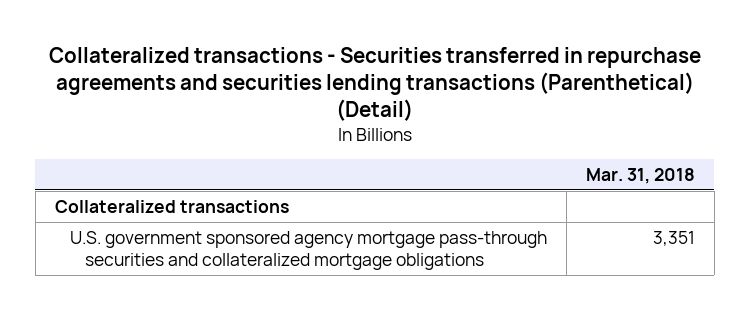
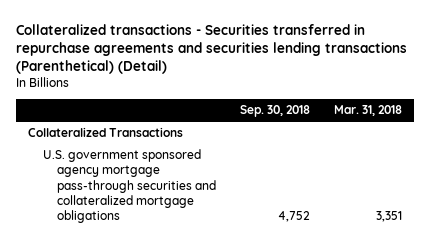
none -> [240,105,311,118] Sep. 30, 2018
[54,199,289,213] Collateralized transactions -> [28,127,184,138] Collateralized Transactions

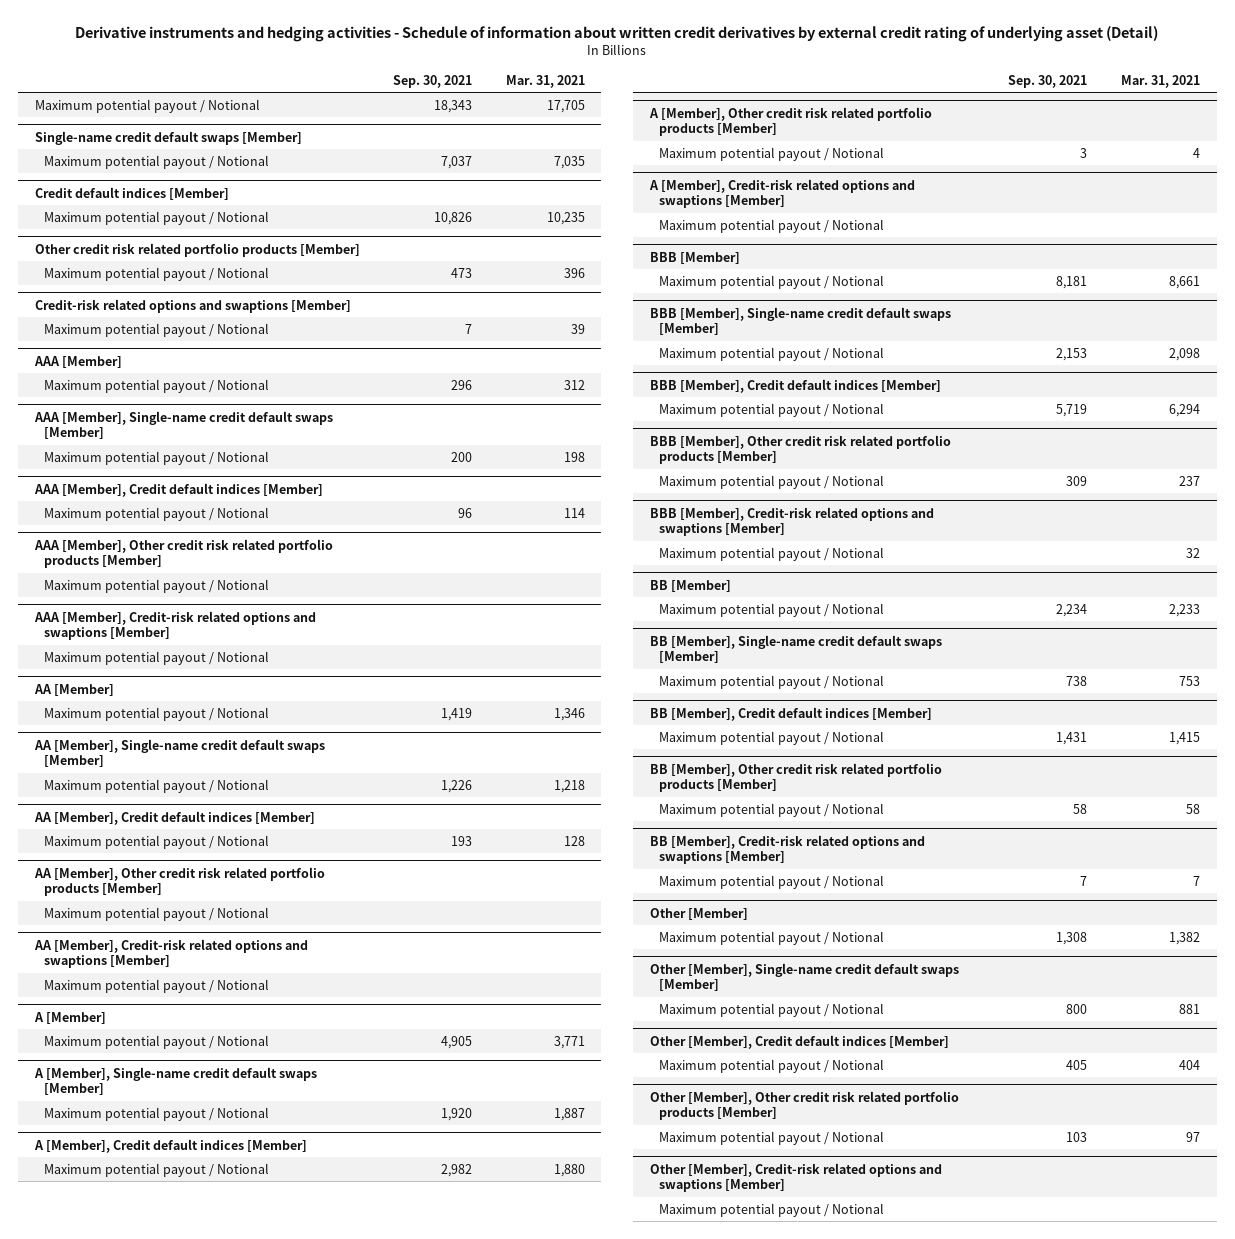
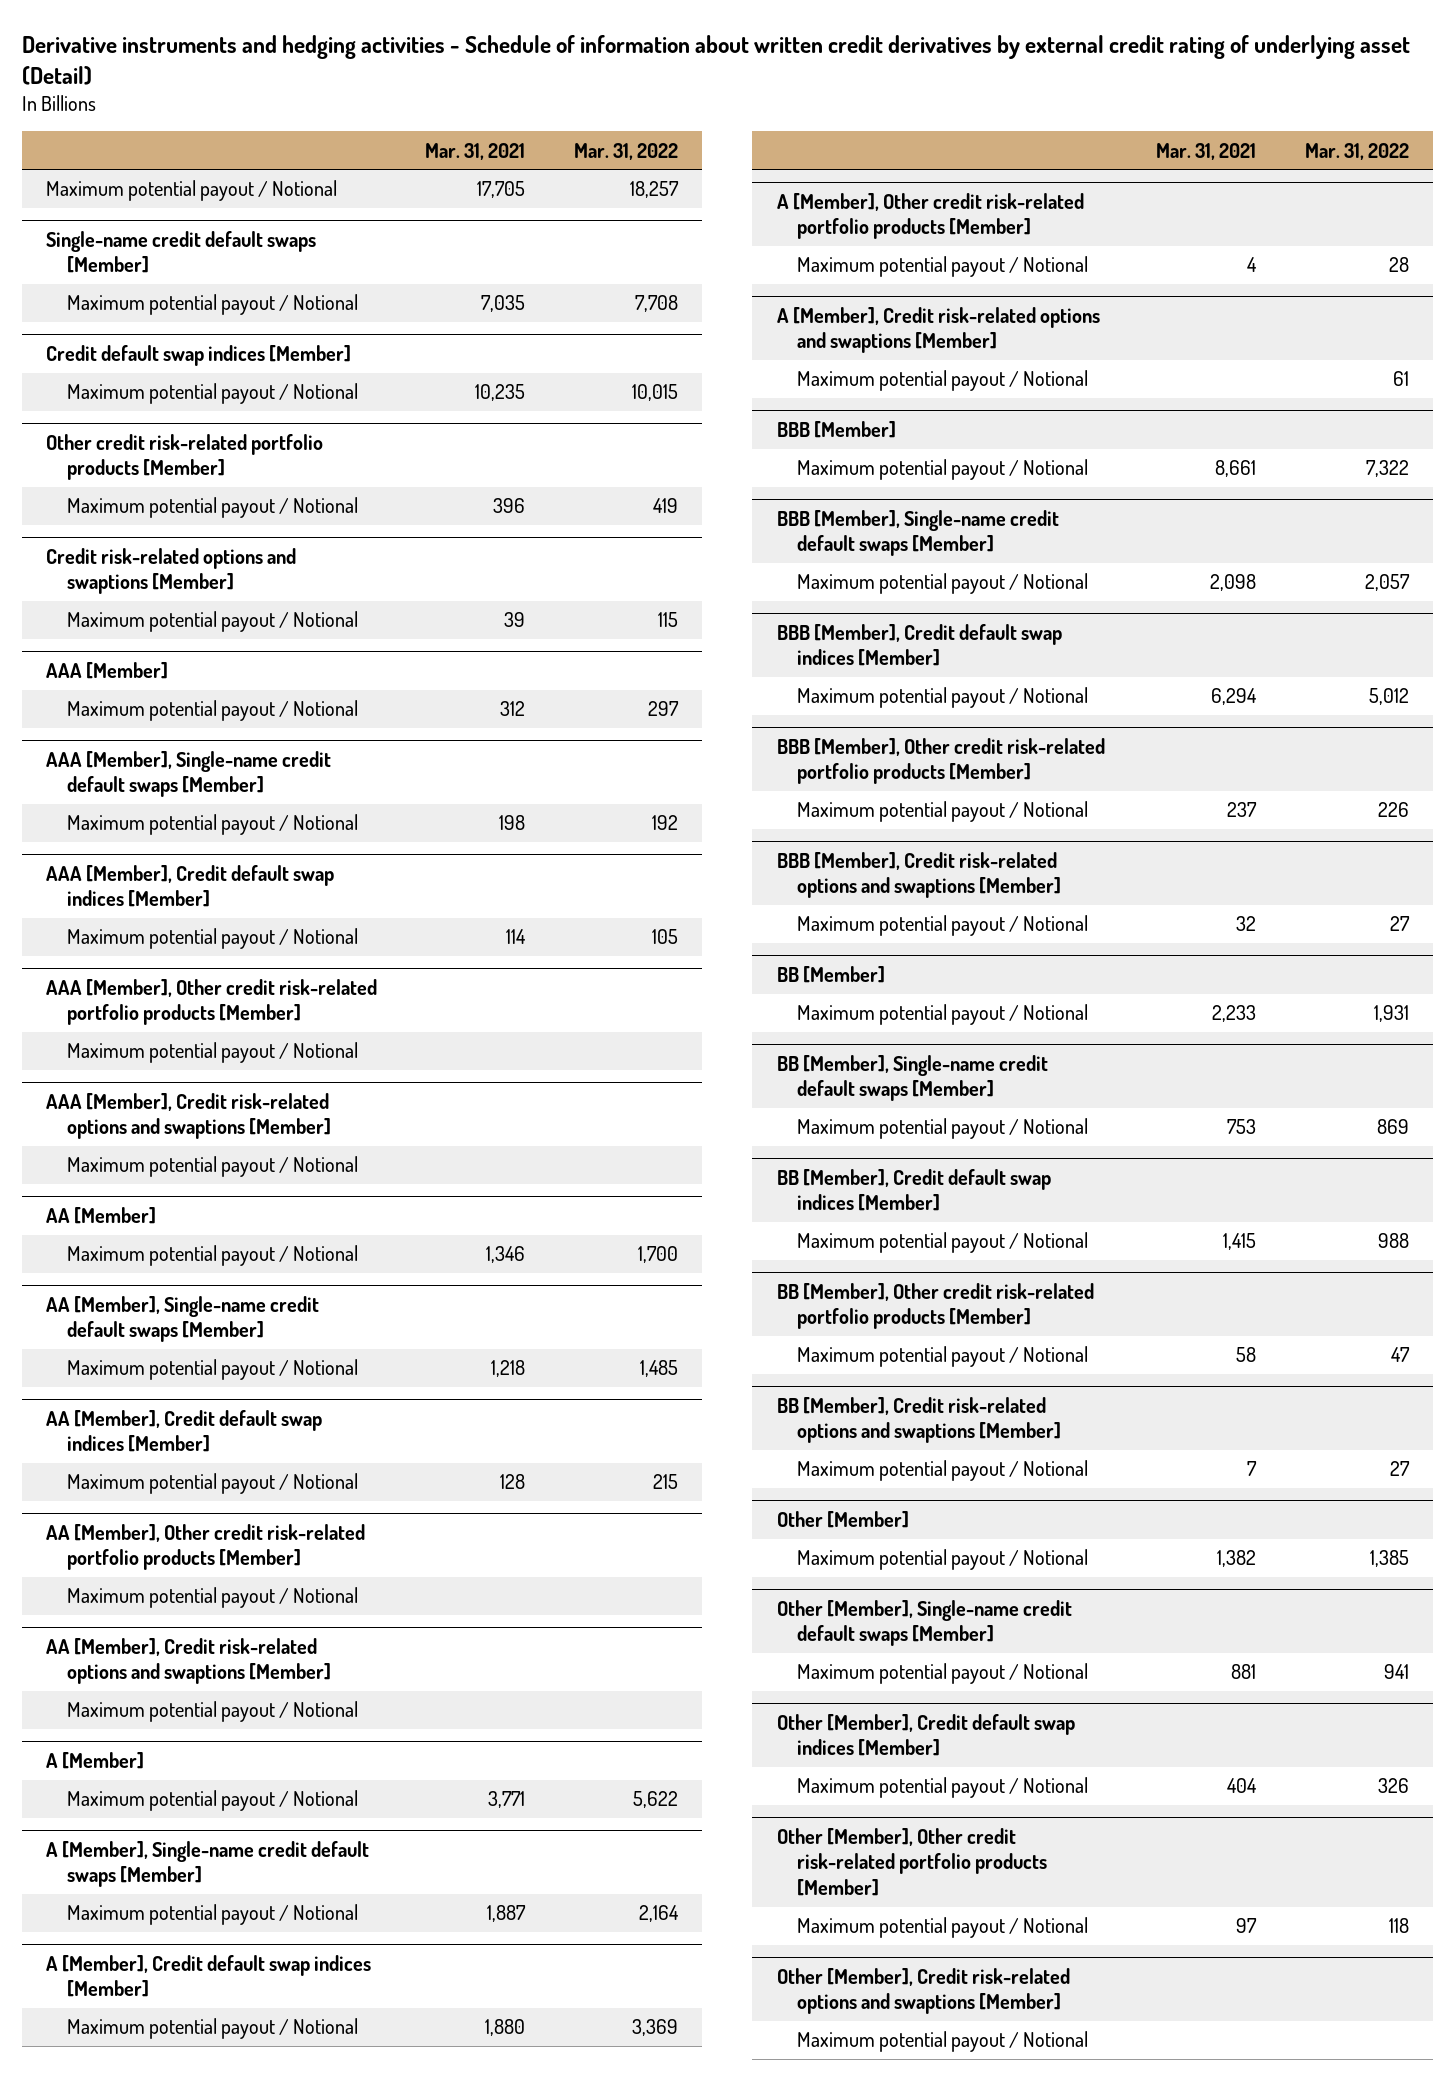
[393,74,473,88] Sep. 30, 2021 -> none
none -> [573,142,678,160] Mar. 31, 2022
[34,186,229,200] Credit default indices [Member] -> [45,345,351,367] Credit default swap indices [Member]
[34,242,360,257] Other credit risk related portfolio products [Member] -> [45,434,323,481] Other credit risk-related portfolio products [Member]
[34,298,351,313] Credit-risk related options and swaptions [Member] -> [45,548,296,595] Credit risk-related options and swaptions [Member]
[33,482,323,497] AAA [Member], Credit default indices [Member] -> [45,865,334,908] AAA [Member], Credit default swap indices [Member]
[33,538,333,569] AAA [Member], Other credit risk related portfolio products [Member] -> [45,979,377,1026] AAA [Member], Other credit risk-related portfolio products [Member]
[33,610,316,641] AAA [Member], Credit-risk related options and swaptions [Member] -> [45,1093,331,1140] AAA [Member], Credit risk-related options and swaptions [Member]
[33,810,315,825] AA [Member], Credit default indices [Member] -> [45,1410,322,1453] AA [Member], Credit default swap indices [Member]
[33,866,325,897] AA [Member], Other credit risk related portfolio products [Member] -> [45,1524,365,1571] AA [Member], Other credit risk-related portfolio products [Member]
[33,938,308,969] AA [Member], Credit-risk related options and swaptions [Member] -> [45,1638,331,1685] AA [Member], Credit risk-related options and swaptions [Member]
[33,1138,307,1153] A [Member], Credit default indices [Member] -> [45,1955,371,1998] A [Member], Credit default swap indices [Member]
[648,106,932,137] A [Member], Other credit risk related portfolio products [Member] -> [776,193,1084,240] A [Member], Other credit risk-related portfolio products [Member]
[648,178,915,209] A [Member], Credit-risk related options and swaptions [Member] -> [776,307,1100,354] A [Member], Credit risk-related options and swaptions [Member]
[649,378,941,393] BBB [Member], Credit default indices [Member] -> [776,624,1062,667] BBB [Member], Credit default swap indices [Member]
[649,434,951,465] BBB [Member], Other credit risk related portfolio products [Member] -> [776,738,1105,785] BBB [Member], Other credit risk-related portfolio products [Member]
[649,506,934,537] BBB [Member], Credit-risk related options and swaptions [Member] -> [776,852,1062,899] BBB [Member], Credit risk-related options and swaptions [Member]
[649,706,932,721] BB [Member], Credit default indices [Member] -> [776,1169,1051,1212] BB [Member], Credit default swap indices [Member]
[649,762,942,793] BB [Member], Other credit risk related portfolio products [Member] -> [776,1283,1094,1330] BB [Member], Other credit risk-related portfolio products [Member]
[649,834,925,865] BB [Member], Credit-risk related options and swaptions [Member] -> [776,1397,1062,1444] BB [Member], Credit risk-related options and swaptions [Member]
[649,1034,949,1049] Other [Member], Credit default indices [Member] -> [776,1714,1075,1757] Other [Member], Credit default swap indices [Member]
[649,1090,959,1121] Other [Member], Other credit risk related portfolio products [Member] -> [776,1828,1048,1896] Other [Member], Other credit risk-related portfolio products [Member]
[649,1162,942,1193] Other [Member], Credit-risk related options and swaptions [Member] -> [776,1968,1070,2015] Other [Member], Credit risk-related options and swaptions [Member]

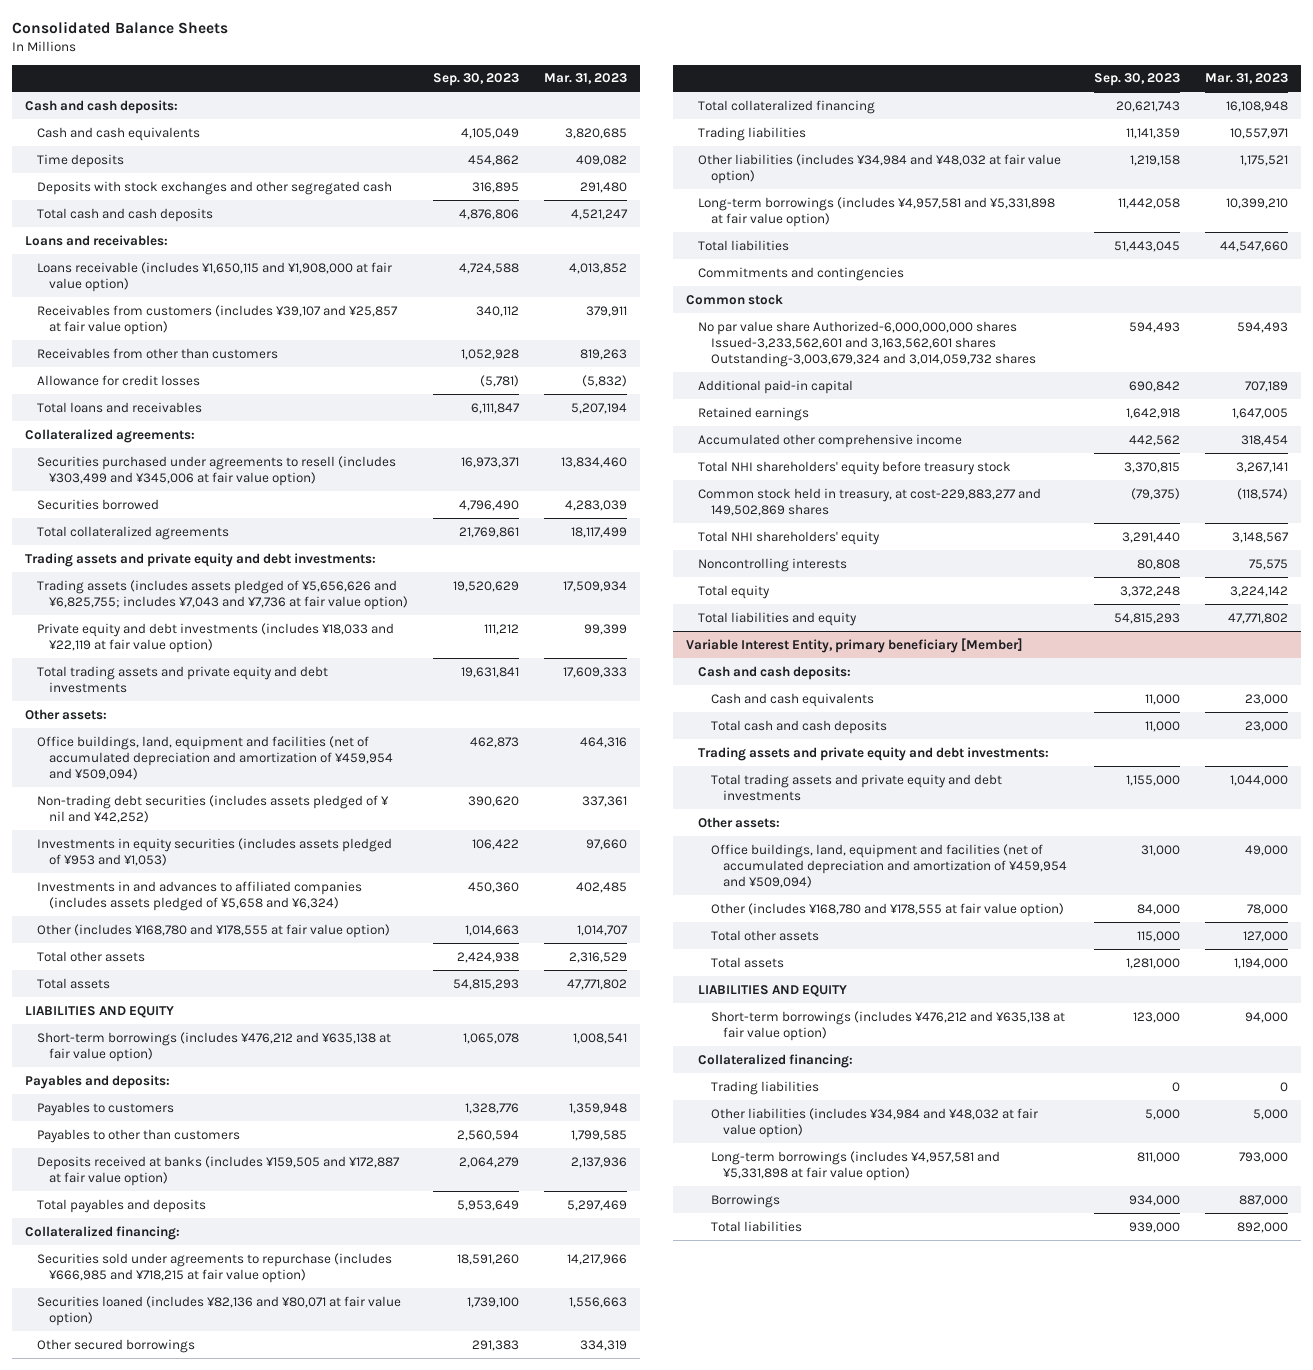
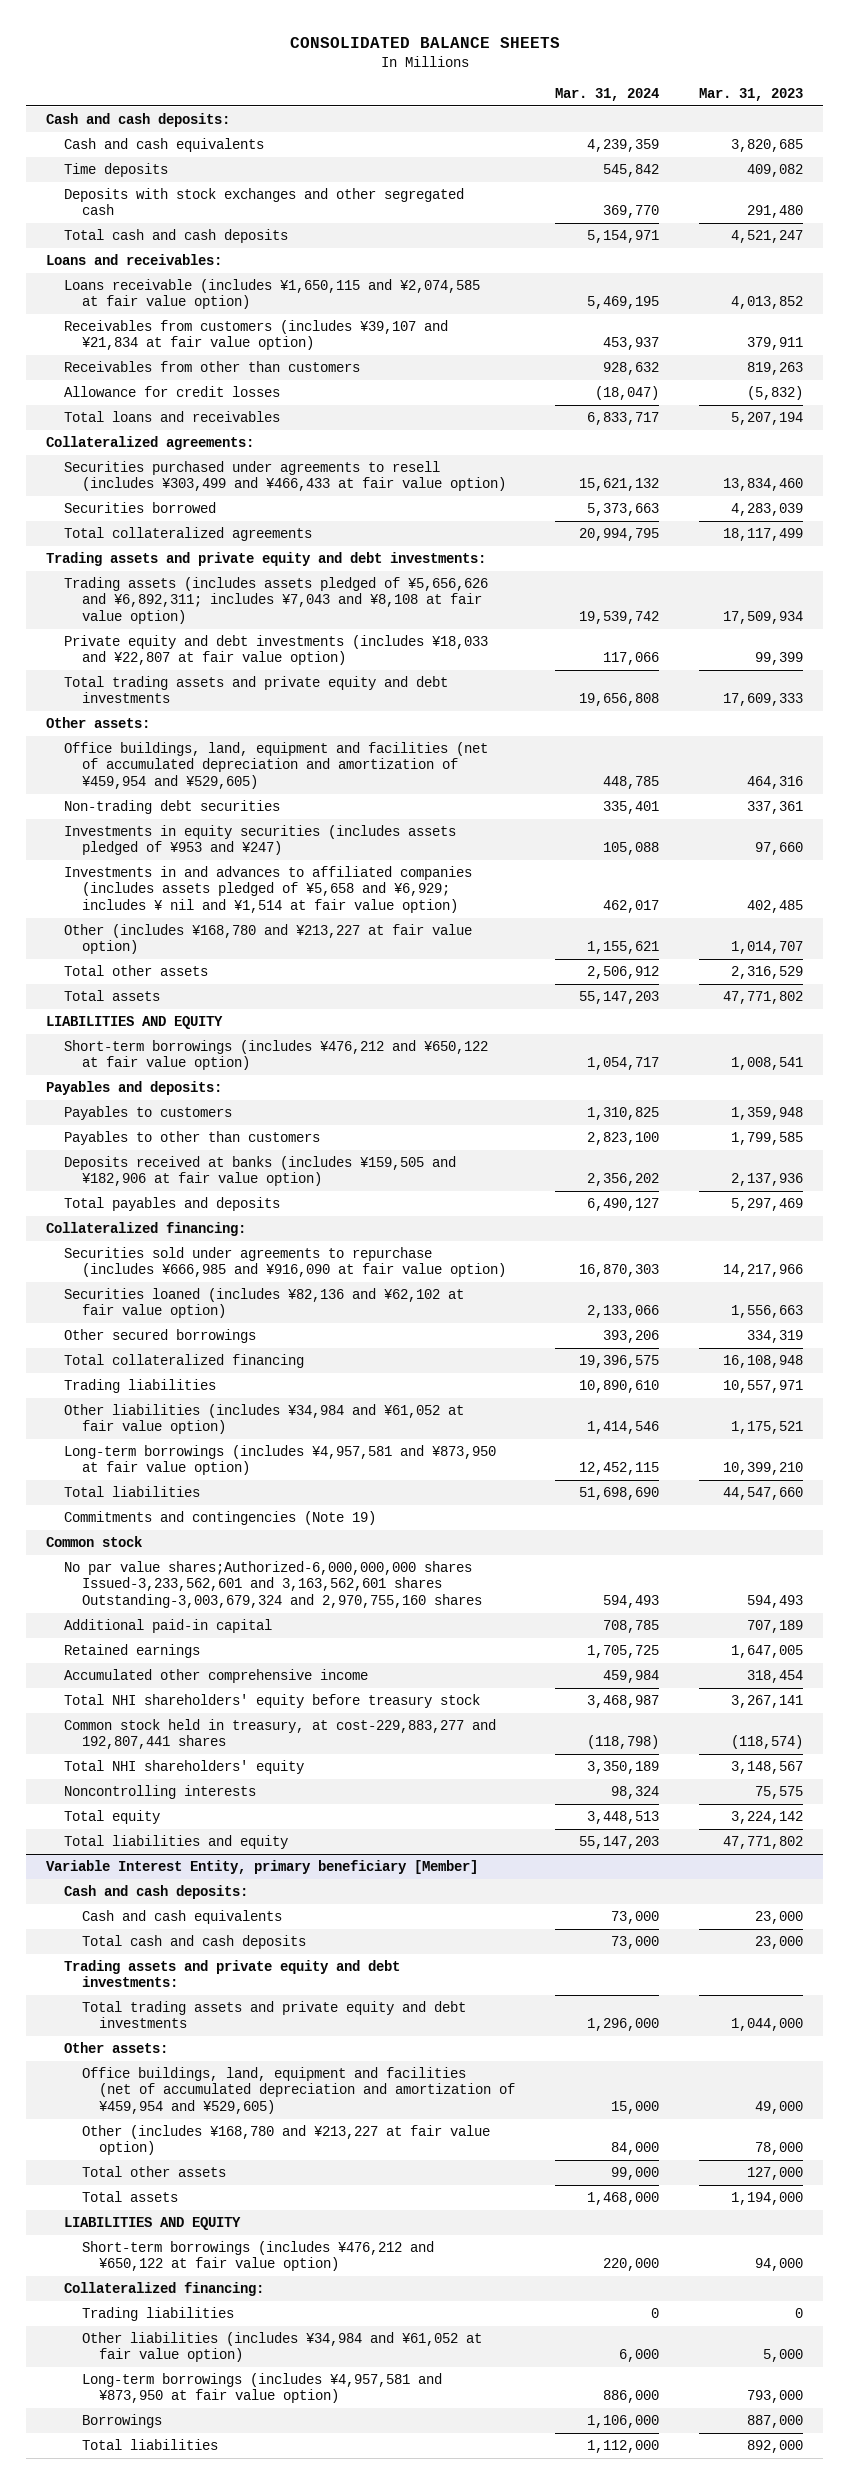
[12,20,229,34] Consolidated Balance Sheets -> [289,36,560,48] CONSOLIDATED BALANCE SHEETS
[433,73,520,87] Sep. 30, 2023 -> none
none -> [555,87,660,101] Mar. 31, 2024
[37,261,393,292] Loans receivable (includes ¥1,650,115 and ¥1,908,000 at fair value option) -> [63,279,480,310] Loans receivable (includes ¥1,650,115 and ¥2,074,585 at fair value option)
[37,304,399,335] Receivables from customers (includes ¥39,107 and ¥25,857 at fair value option) -> [63,320,448,351] Receivables from customers (includes ¥39,107 and ¥21,834 at fair value option)
[37,455,397,486] Securities purchased under agreements to resell (includes ¥303,499 and ¥345,006 at fair value option) -> [63,461,506,492] Securities purchased under agreements to resell (includes ¥303,499 and ¥466,433 at fair value option)
[37,579,409,610] Trading assets (includes assets pledged of ¥5,656,626 and ¥6,825,755; includes ¥7,043 and ¥7,736 at fair value option) -> [63,577,488,624] Trading assets (includes assets pledged of ¥5,656,626 and ¥6,892,311; includes ¥7,043 and ¥8,108 at fair value option)
[37,622,395,653] Private equity and debt investments (includes ¥18,033 and ¥22,119 at fair value option) -> [63,635,488,666] Private equity and debt investments (includes ¥18,033 and ¥22,807 at fair value option)
[37,735,394,781] Office buildings, land, equipment and facilities (net of accumulated depreciation and amortization of ¥459,954 and ¥509,094) -> [63,742,488,789] Office buildings, land, equipment and facilities (net of accumulated depreciation and amortization of ¥459,954 and ¥529,605)
[37,794,390,823] Non-trading debt securities (includes assets pledged of ¥ nil and ¥42,252) -> [63,800,280,815] Non-trading debt securities
[37,837,393,866] Investments in equity securities (includes assets pledged of ¥953 and ¥1,053) -> [63,825,456,856] Investments in equity securities (includes assets pledged of ¥953 and ¥247)
[37,880,363,911] Investments in and advances to affiliated companies (includes assets pledged of ¥5,658 and ¥6,324) -> [63,866,472,913] Investments in and advances to affiliated companies (includes assets pledged of ¥5,658 and ¥6,929; includes ¥ nil and ¥1,514 at fair value option)
[37,923,391,938] Other (includes ¥168,780 and ¥178,555 at fair value option) -> [63,924,472,955] Other (includes ¥168,780 and ¥213,227 at fair value option)
[37,1031,392,1062] Short-term borrowings (includes ¥476,212 and ¥635,138 at fair value option) -> [63,1040,488,1071] Short-term borrowings (includes ¥476,212 and ¥650,122 at fair value option)
[37,1155,401,1186] Deposits received at banks (includes ¥159,505 and ¥172,887 at fair value option) -> [63,1156,456,1187] Deposits received at banks (includes ¥159,505 and ¥182,906 at fair value option)
[37,1252,393,1283] Securities sold under agreements to repurchase (includes ¥666,985 and ¥718,215 at fair value option) -> [63,1247,506,1278] Securities sold under agreements to repurchase (includes ¥666,985 and ¥916,090 at fair value option)
[37,1295,402,1326] Securities loaned (includes ¥82,136 and ¥80,071 at fair value option) -> [63,1288,464,1319] Securities loaned (includes ¥82,136 and ¥62,102 at fair value option)
[698,153,1062,184] Other liabilities (includes ¥34,984 and ¥48,032 at fair value option) -> [63,1404,464,1435] Other liabilities (includes ¥34,984 and ¥61,052 at fair value option)
[698,196,1056,227] Long-term borrowings (includes ¥4,957,581 and ¥5,331,898 at fair value option) -> [63,1445,496,1476] Long-term borrowings (includes ¥4,957,581 and ¥873,950 at fair value option)
[698,266,905,281] Commitments and contingencies -> [63,1511,376,1526] Commitments and contingencies (Note 19)
[698,320,1036,368] No par value share Authorized-6,000,000,000 shares Issued-3,233,562,601 and 3,163,562,601 shares Outstanding-3,003,679,324 and 3,014,059,732 shares -> [63,1561,482,1608] No par value shares;Authorized-6,000,000,000 shares Issued-3,233,562,601 and 3,163,562,601 shares Outstanding-3,003,679,324 and 2,970,755,160 shares
[698,487,1042,516] Common stock held in treasury, at cost-229,883,277 and 149,502,869 shares -> [63,1719,496,1750] Common stock held in treasury, at cost-229,883,277 and 192,807,441 shares
[710,843,1067,889] Office buildings, land, equipment and facilities (net of accumulated depreciation and amortization of ¥459,954 and ¥509,094) -> [81,2067,516,2114] Office buildings, land, equipment and facilities (net of accumulated depreciation and amortization of ¥459,954 and ¥529,605)
[710,902,1064,917] Other (includes ¥168,780 and ¥178,555 at fair value option) -> [81,2125,490,2156] Other (includes ¥168,780 and ¥213,227 at fair value option)
[710,1010,1065,1041] Short-term borrowings (includes ¥476,212 and ¥635,138 at fair value option) -> [81,2241,434,2272] Short-term borrowings (includes ¥476,212 and ¥650,122 at fair value option)
[710,1107,1038,1138] Other liabilities (includes ¥34,984 and ¥48,032 at fair value option) -> [81,2332,482,2363] Other liabilities (includes ¥34,984 and ¥61,052 at fair value option)
[710,1150,1000,1181] Long-term borrowings (includes ¥4,957,581 and ¥5,331,898 at fair value option) -> [81,2373,442,2404] Long-term borrowings (includes ¥4,957,581 and ¥873,950 at fair value option)

